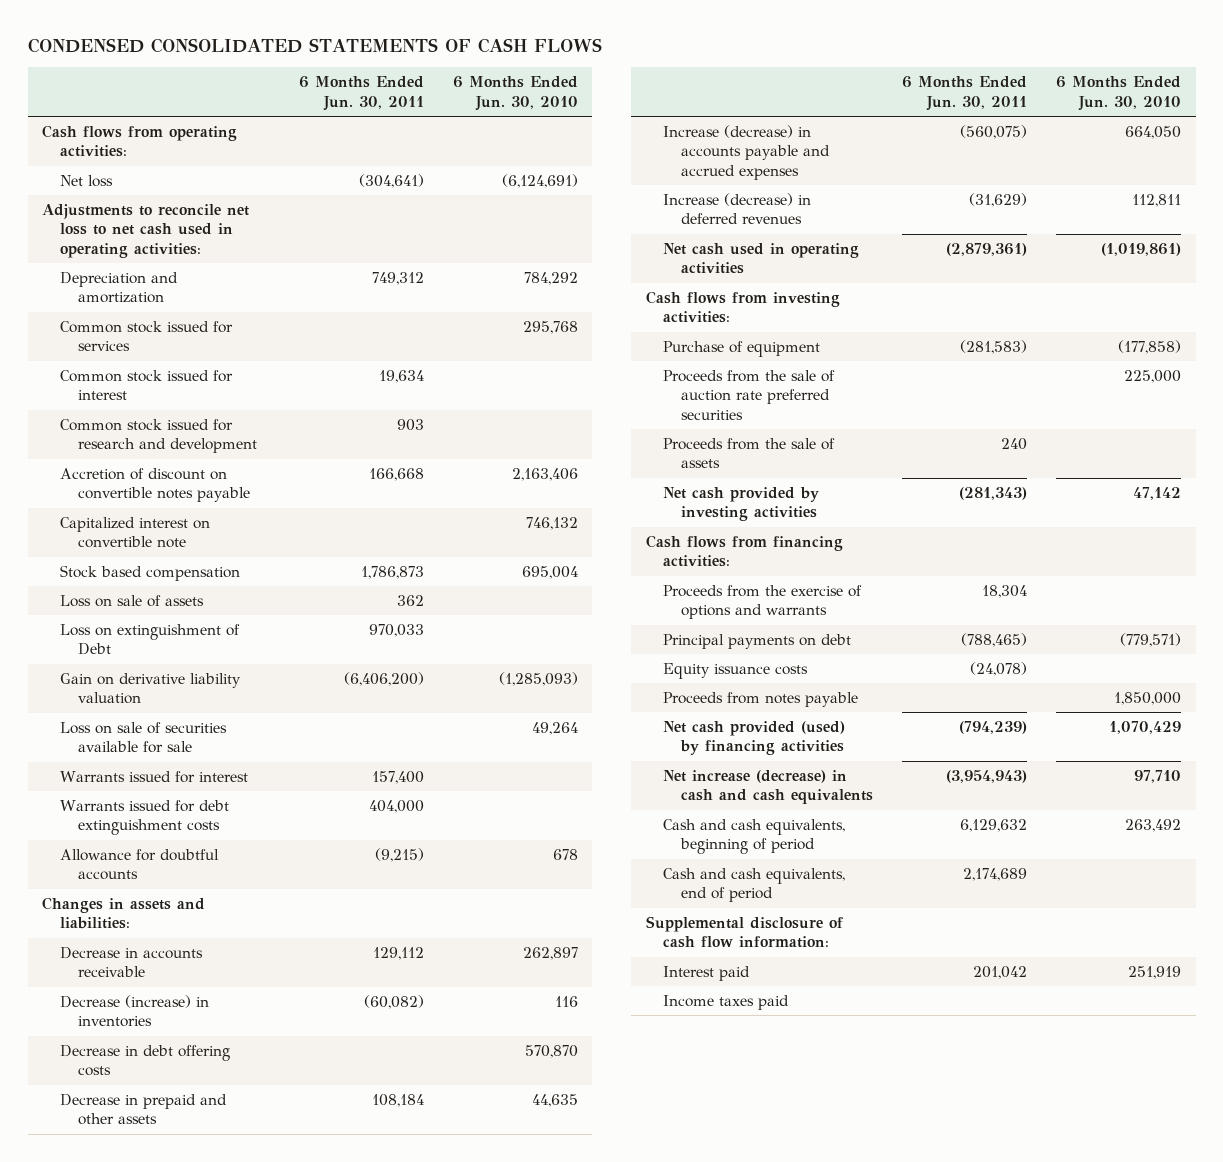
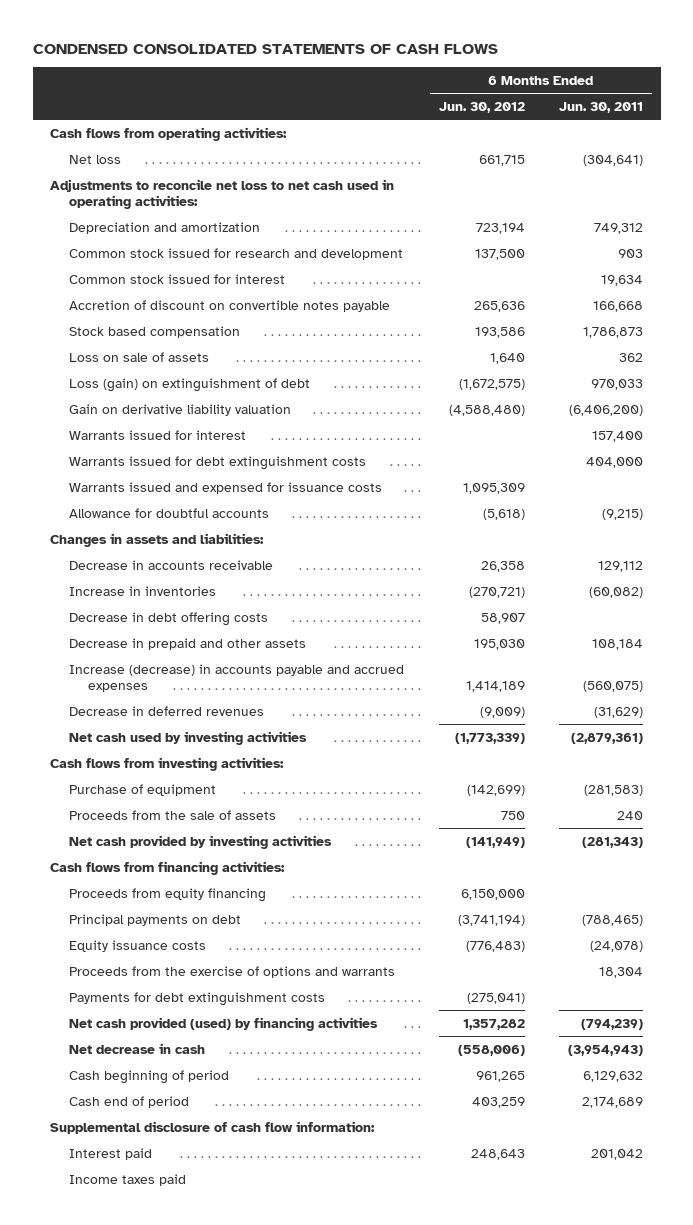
[452,76,578,111] 6 Months Ended Jun. 30, 2010 -> none
none -> [438,101,525,113] Jun. 30, 2012
[59,321,233,352] Common stock issued for services -> none
[59,370,233,401] Common stock issued for interest -> [68,273,285,284] Common stock issued for interest
[59,517,210,549] Capitalized interest on convertible note -> none
[59,624,240,656] Loss on extinguishment of Debt -> [68,377,310,392] Loss (gain) on extinguishment of debt
[59,722,227,754] Loss on sale of securities available for sale -> none
none -> [68,481,382,494] Warrants issued and expensed for issuance costs
[59,995,209,1028] Decrease (increase) in inventories -> [68,585,216,596] Increase in inventories
[663,193,812,225] Increase (decrease) in deferred revenues -> [68,705,264,716] Decrease in deferred revenues
[663,243,860,275] Net cash used in operating activities -> [68,730,307,745] Net cash used by investing activities
[663,370,836,420] Proceeds from the sale of auction rate preferred securities -> none
none -> [68,887,266,902] Proceeds from equity financing
[663,692,859,708] Proceeds from notes payable -> none
[663,585,863,620] Proceeds from the exercise of options and warrants -> [68,965,395,978] Proceeds from the exercise of options and warrants
none -> [68,991,325,1006] Payments for debt extinguishment costs
[663,770,874,805] Net increase (decrease) in cash and cash equivalents -> [68,1042,205,1054] Net decrease in cash
[663,819,846,855] Cash and cash equivalents, beginning of period -> [68,1069,229,1084] Cash beginning of period
[663,868,846,903] Cash and cash equivalents, end of period -> [68,1095,189,1108] Cash end of period

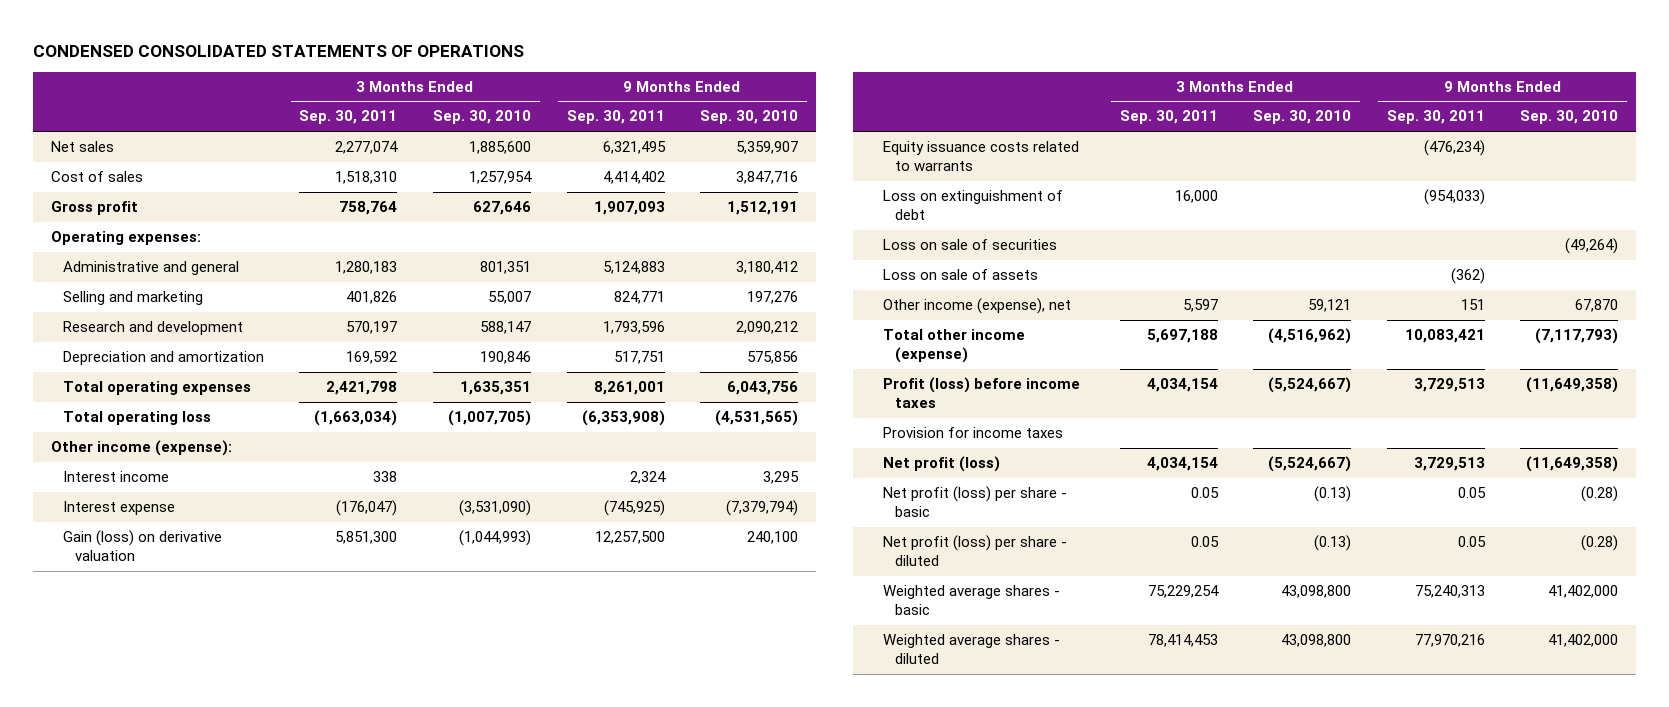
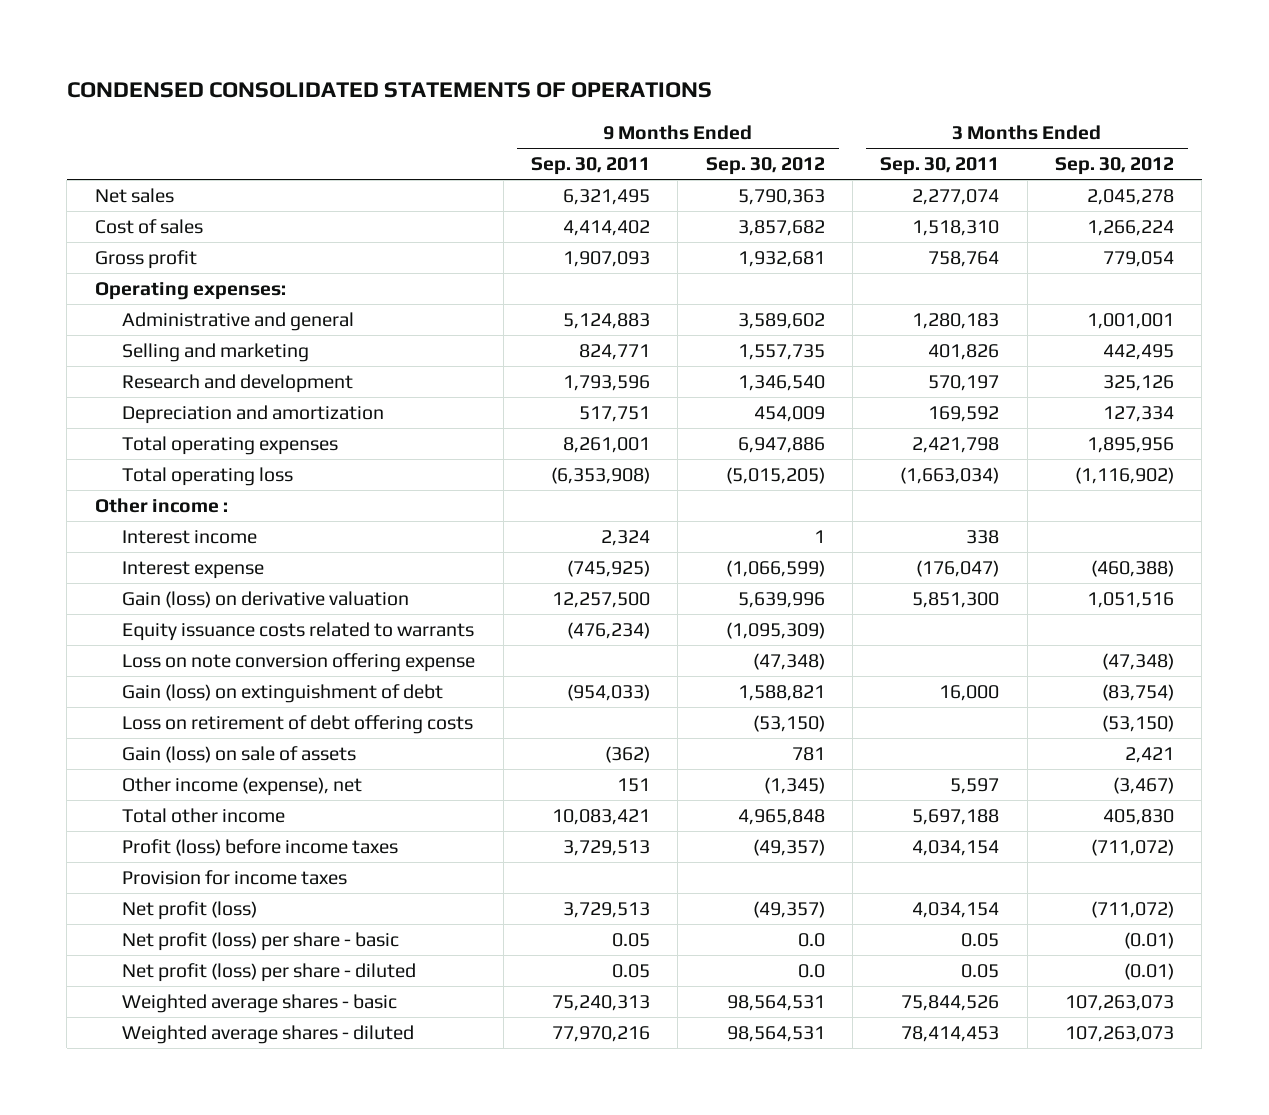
[433,110,532,125] Sep. 30, 2010 -> none
[700,110,799,125] Sep. 30, 2010 -> none
none -> [705,157,825,176] Sep. 30, 2012
none -> [1054,157,1174,176] Sep. 30, 2012
[51,440,233,457] Other income (expense): -> [94,497,228,513] Other income :
[883,239,1058,251] Loss on sale of securities -> none
none -> [122,652,476,672] Loss on note conversion offering expense
[883,190,1064,221] Loss on extinguishment of debt -> [122,683,444,703] Gain (loss) on extinguishment of debt
none -> [122,714,474,734] Loss on retirement of debt offering costs
[883,269,1039,281] Loss on sale of assets -> [122,745,357,763] Gain (loss) on sale of assets
[883,329,1026,364] Total other income (expense) -> [122,807,286,823] Total other income
[1147,585,1219,599] 75,229,254 -> [901,994,1000,1011] 75,844,526

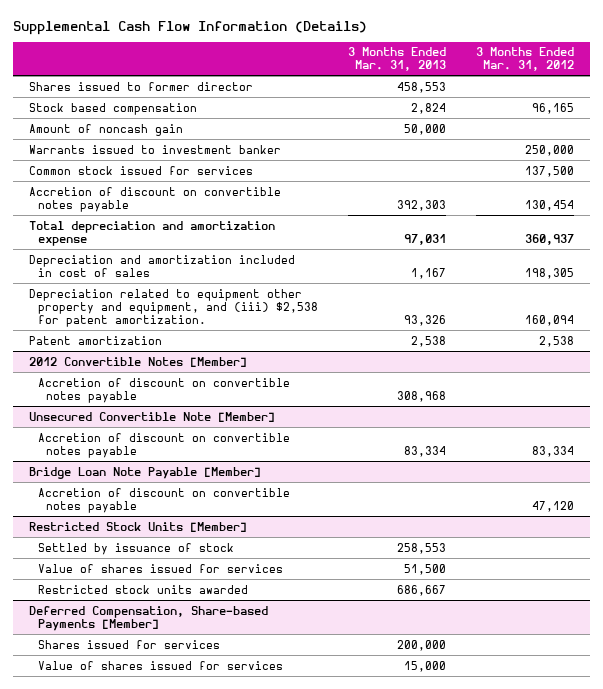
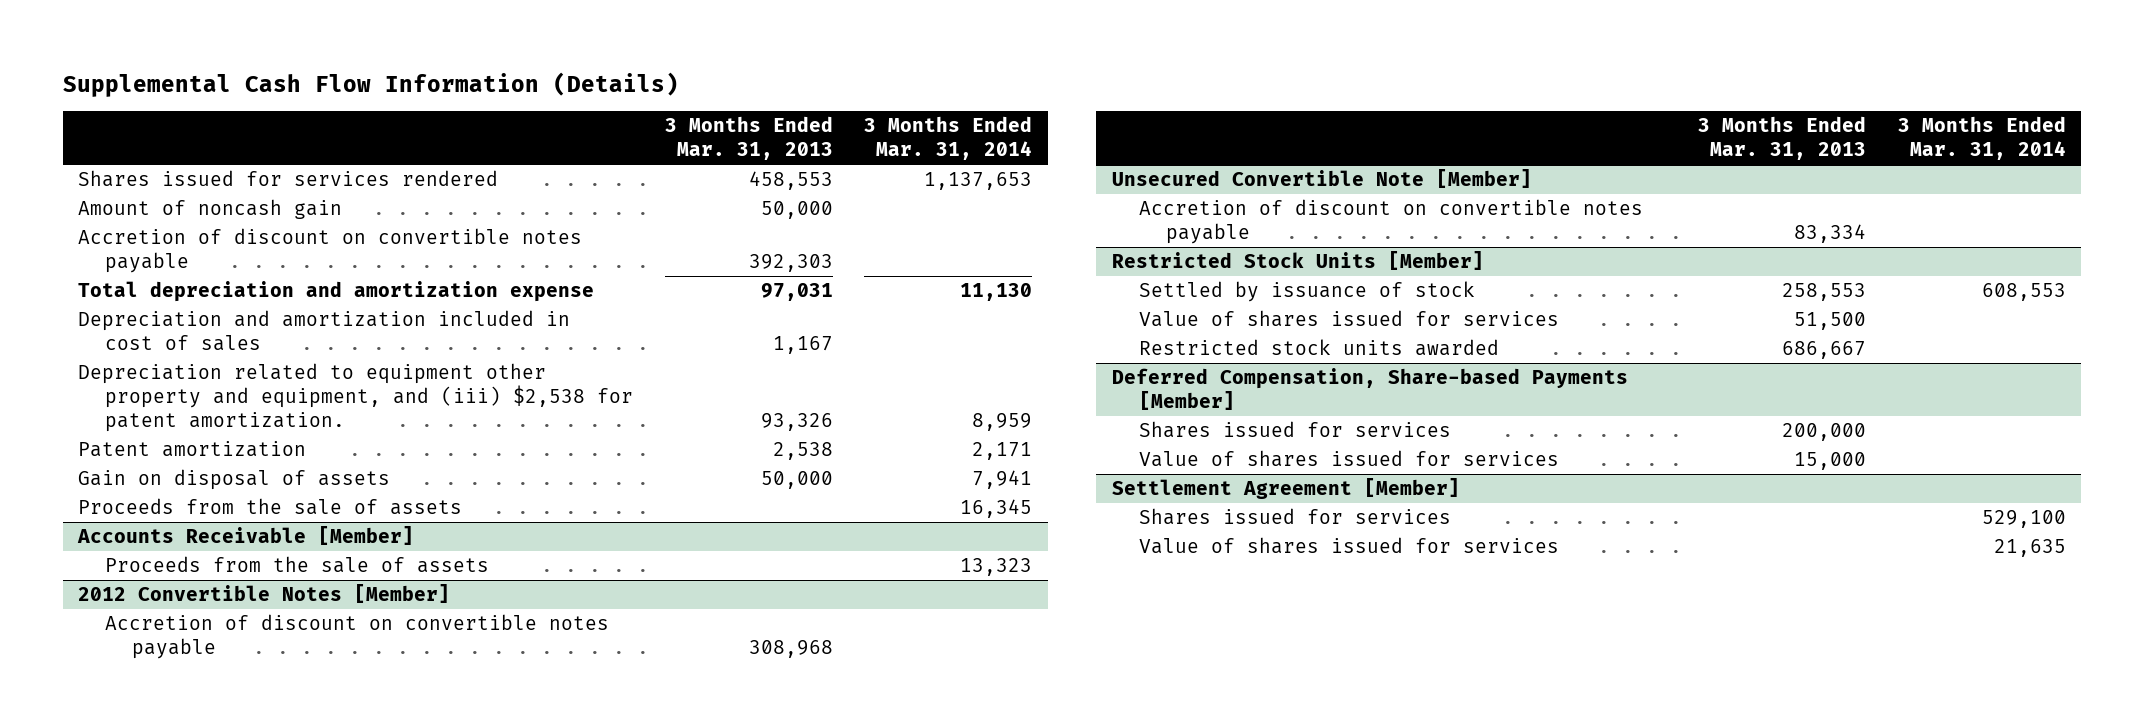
[476,47,575,72] 3 Months Ended Mar. 31, 2012 -> none
none -> [864,116,1033,161] 3 Months Ended Mar. 31, 2014
[28,102,197,115] Stock based compensation -> none
[28,81,253,91] Shares issued to former director -> [78,170,499,188] Shares issued for services rendered
[28,144,281,154] Warrants issued to investment banker -> none
[28,165,253,175] Common stock issued for services -> none
none -> [78,469,391,491] Gain on disposal of assets
none -> [78,498,463,516] Proceeds from the sale of assets
none -> [77,526,415,546] Accounts Receivable [Member]
none -> [105,556,490,574] Proceeds from the sale of assets
[28,466,261,479] Bridge Loan Note Payable [Member] -> none
[37,487,290,513] Accretion of discount on convertible notes payable -> none
none -> [1111,478,1460,500] Settlement Agreement [Member]
none -> [1138,508,1451,526] Shares issued for services
none -> [1138,537,1559,555] Value of shares issued for services

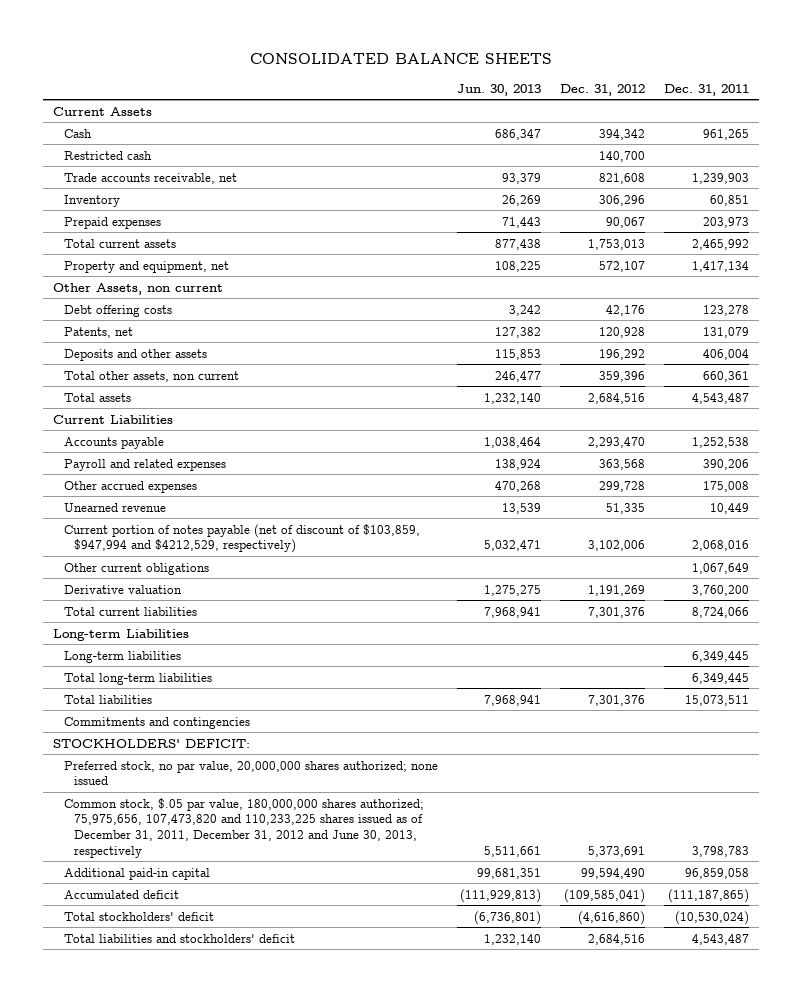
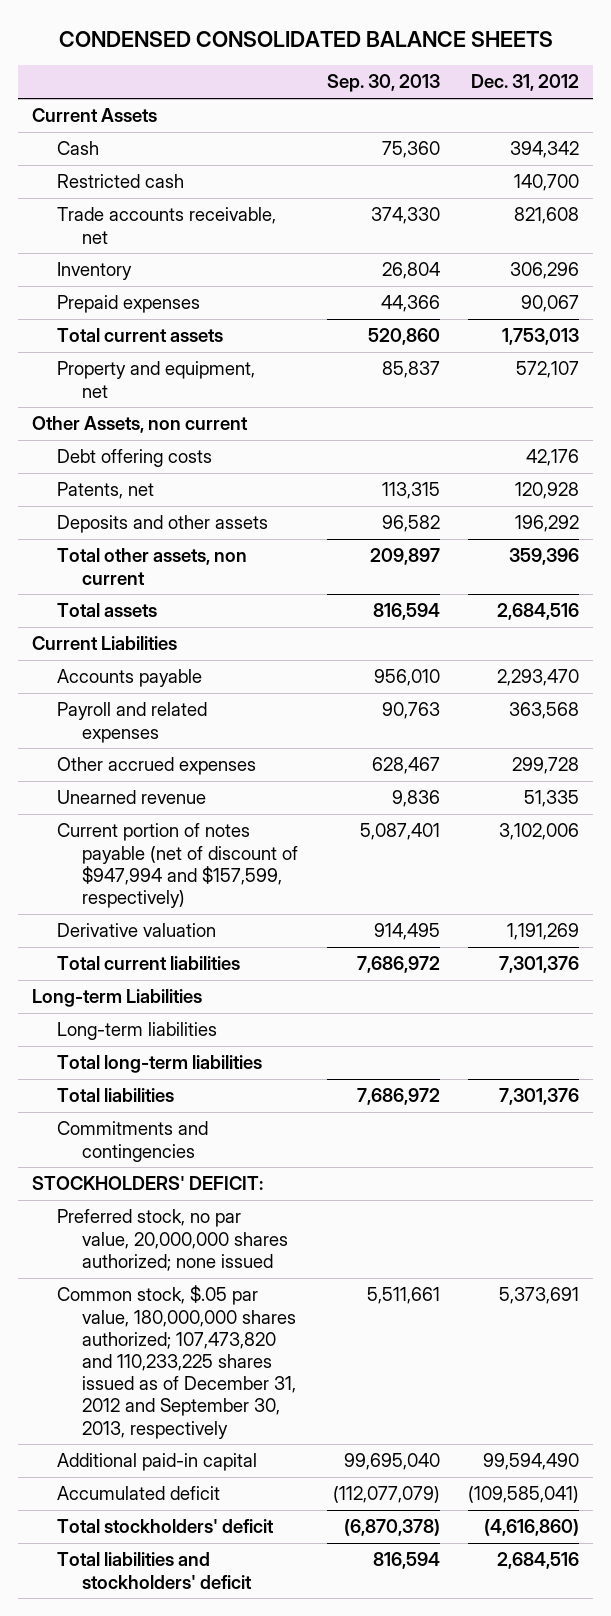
[249,52,552,64] CONSOLIDATED BALANCE SHEETS -> [58,30,553,47] CONDENSED CONSOLIDATED BALANCE SHEETS
[456,83,541,96] Jun. 30, 2013 -> none
[664,83,750,96] Dec. 31, 2011 -> none
none -> [326,74,440,93] Sep. 30, 2013
[63,562,209,575] Other current obligations -> none
[63,523,420,554] Current portion of notes payable (net of discount of $103,859, $947,994 and $4212,529, respectively) -> [57,823,299,909] Current portion of notes payable (net of discount of $947,994 and $157,599, respectively)
[63,797,424,858] Common stock, $.05 par value, 180,000,000 shares authorized; 75,975,656, 107,473,820 and 110,233,225 shares issued as of December 31, 2011, December 31, 2012 and June 30, 2013, respectively -> [57,1285,297,1439] Common stock, $.05 par value, 180,000,000 shares authorized; 107,473,820 and 110,233,225 shares issued as of December 31, 2012 and September 30, 2013, respectively

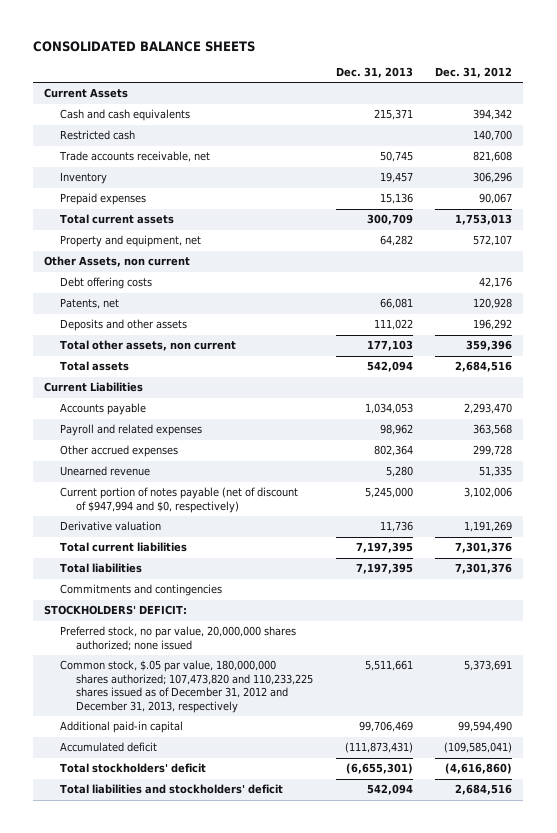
[58,30,553,47] CONDENSED CONSOLIDATED BALANCE SHEETS -> [33,40,256,52] CONSOLIDATED BALANCE SHEETS
[326,74,440,93] Sep. 30, 2013 -> none
none -> [335,67,413,79] Dec. 31, 2013
[57,141,100,156] Cash -> [60,109,191,122] Cash and cash equivalents
[57,823,299,909] Current portion of notes payable (net of discount of $947,994 and $157,599, respectively) -> [60,487,299,513] Current portion of notes payable (net of discount of $947,994 and $0, respectively)
[32,989,203,1008] Long-term Liabilities -> none
[57,1022,218,1041] Long-term liabilities -> none
[57,1055,263,1074] Total long-term liabilities -> none
[57,1285,297,1439] Common stock, $.05 par value, 180,000,000 shares authorized; 107,473,820 and 110,233,225 shares issued as of December 31, 2012 and September 30, 2013, respectively -> [60,660,314,713] Common stock, $.05 par value, 180,000,000 shares authorized; 107,473,820 and 110,233,225 shares issued as of December 31, 2012 and December 31, 2013, respectively

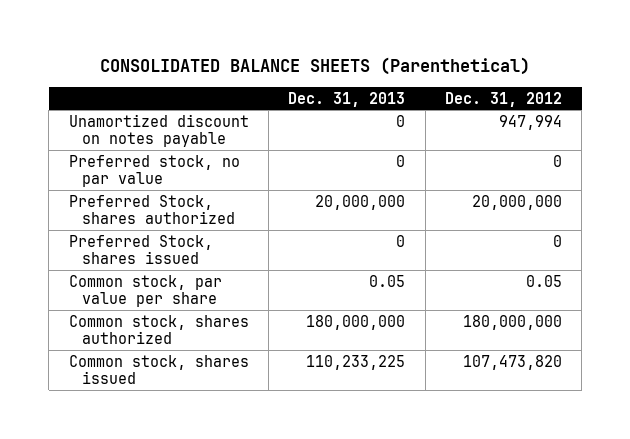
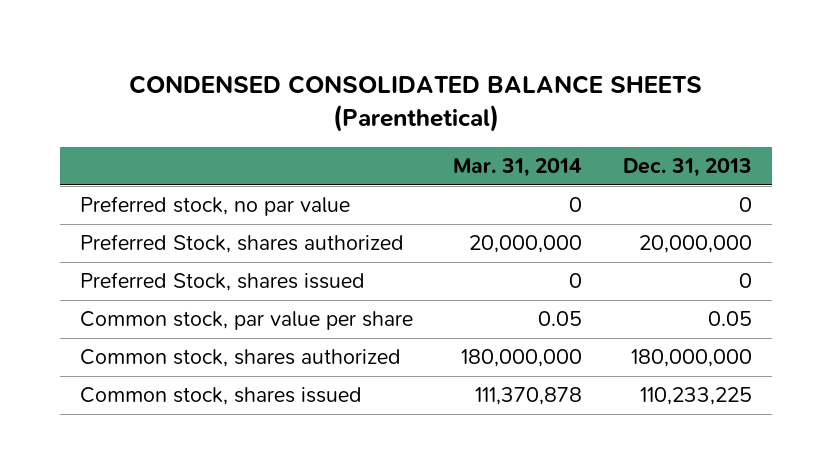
[100,57,531,76] CONSOLIDATED BALANCE SHEETS (Parenthetical) -> [128,74,702,132] CONDENSED CONSOLIDATED BALANCE SHEETS (Parenthetical)
[444,91,562,107] Dec. 31, 2012 -> none
none -> [453,158,583,178] Mar. 31, 2014
[68,113,249,147] Unamortized discount on notes payable -> none

